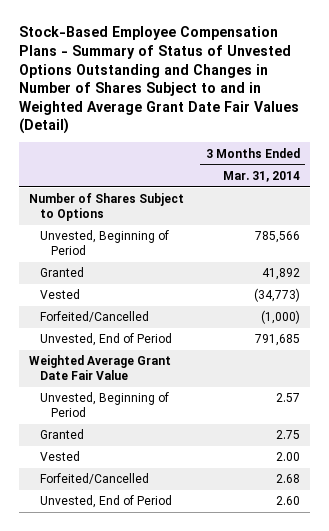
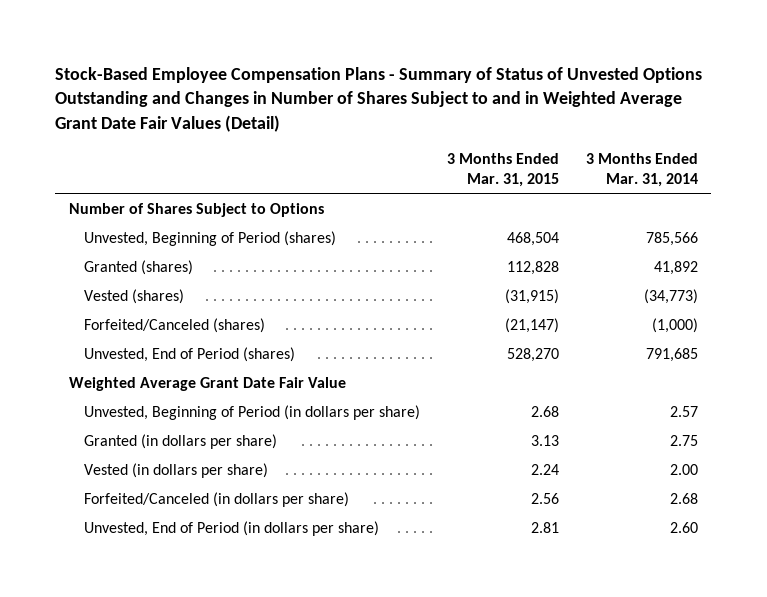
none -> [446,152,559,187] 3 Months Ended Mar. 31, 2015
[40,230,170,255] Unvested, Beginning of Period -> [83,230,336,246] Unvested, Beginning of Period (shares)
[40,267,85,278] Granted -> [83,259,193,275] Granted (shares)
[40,289,81,300] Vested -> [83,288,184,304] Vested (shares)
[40,311,150,323] Forfeited/Cancelled -> [83,317,265,333] Forfeited/Canceled (shares)
[40,333,173,347] Unvested, End of Period -> [83,346,295,362] Unvested, End of Period (shares)
[40,392,170,417] Unvested, Beginning of Period -> [83,404,420,420] Unvested, Beginning of Period (in dollars per share)
[40,429,85,440] Granted -> [83,433,277,449] Granted (in dollars per share)
[40,451,81,462] Vested -> [83,462,268,478] Vested (in dollars per share)
[40,473,150,485] Forfeited/Cancelled -> [83,491,349,507] Forfeited/Canceled (in dollars per share)
[40,495,173,509] Unvested, End of Period -> [83,520,379,536] Unvested, End of Period (in dollars per share)

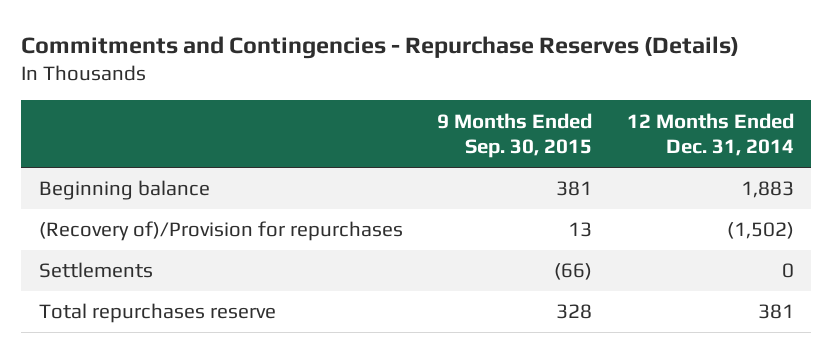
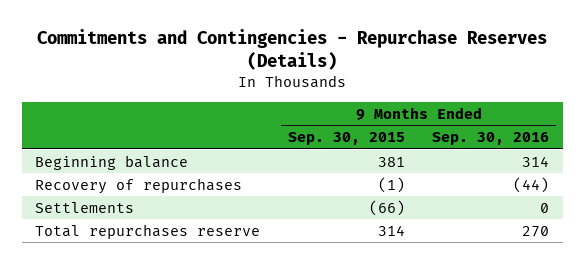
[626,112,794,157] 12 Months Ended Dec. 31, 2014 -> none
none -> [432,131,550,145] Sep. 30, 2016
[38,221,403,242] (Recovery of)/Provision for repurchases -> [35,177,243,194] Recovery of repurchases
[568,222,593,238] 13 -> [377,176,405,193] (1)
[556,304,593,320] 328 -> [377,224,405,236] 314

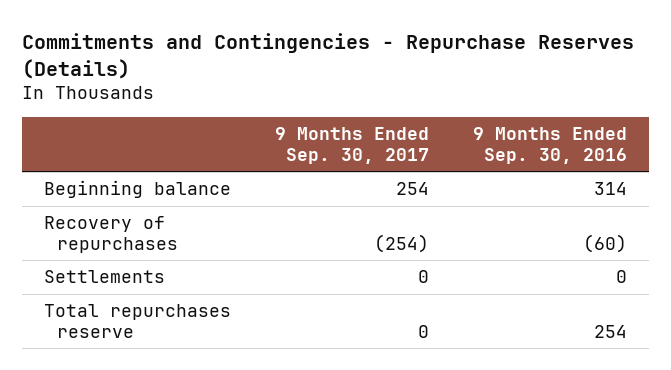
[287,131,405,145] Sep. 30, 2015 -> none
none -> [275,127,430,164] 9 Months Ended Sep. 30, 2017
[513,176,550,193] (44) -> [583,233,628,253] (60)
[522,225,550,237] 270 -> [594,324,628,338] 254

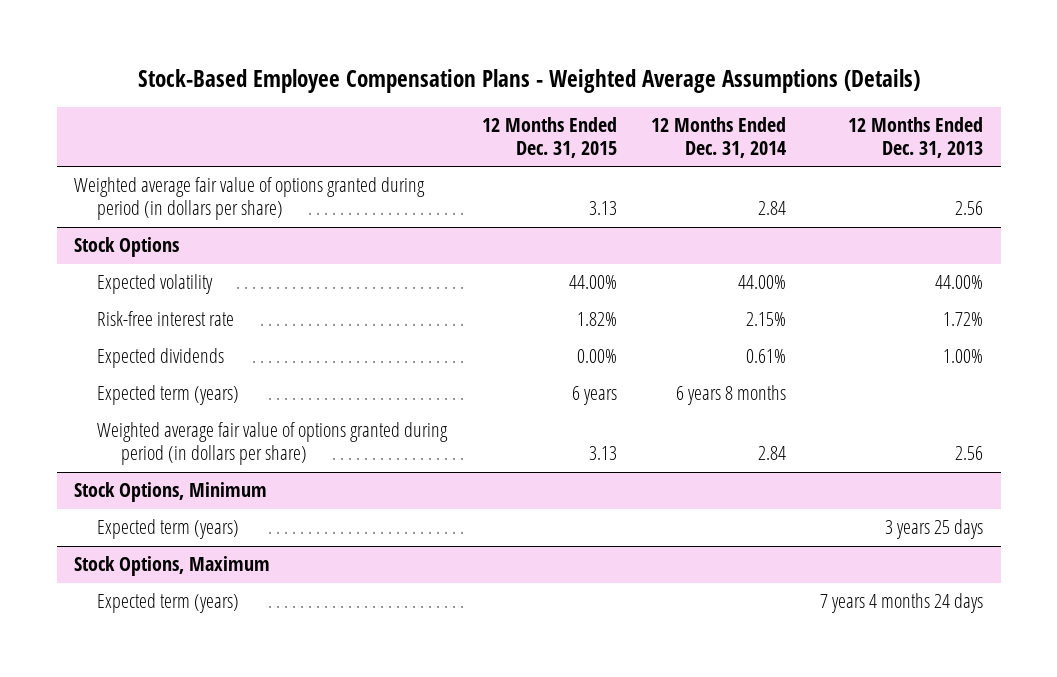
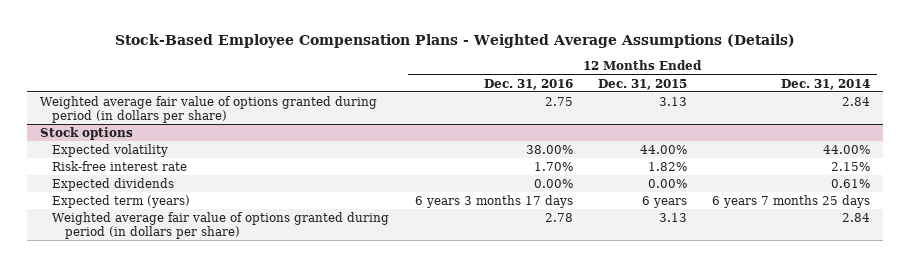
[848,117,984,158] 12 Months Ended Dec. 31, 2013 -> none
none -> [483,78,573,90] Dec. 31, 2016
[73,237,179,258] Stock Options -> [39,127,133,141] Stock options
[676,385,787,406] 6 years 8 months -> [712,195,871,209] 6 years 7 months 25 days
[73,482,267,503] Stock Options, Minimum -> none
[97,519,240,540] Expected term (years) -> none
[73,556,270,577] Stock Options, Maximum -> none
[97,593,240,614] Expected term (years) -> none

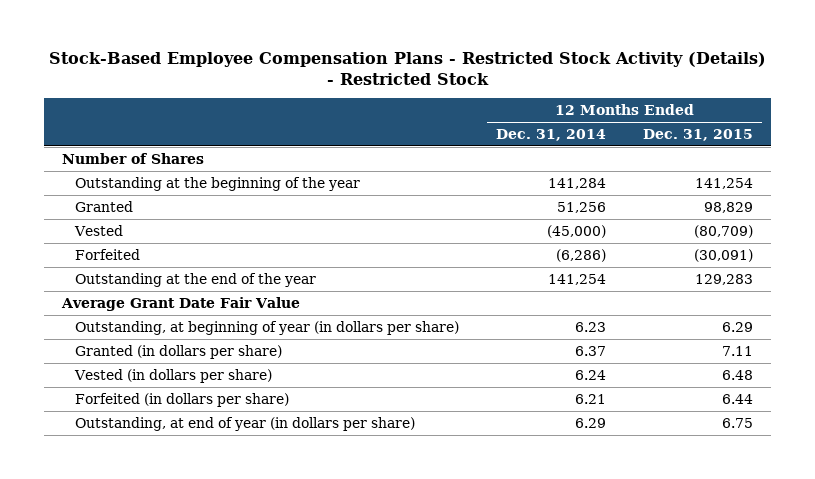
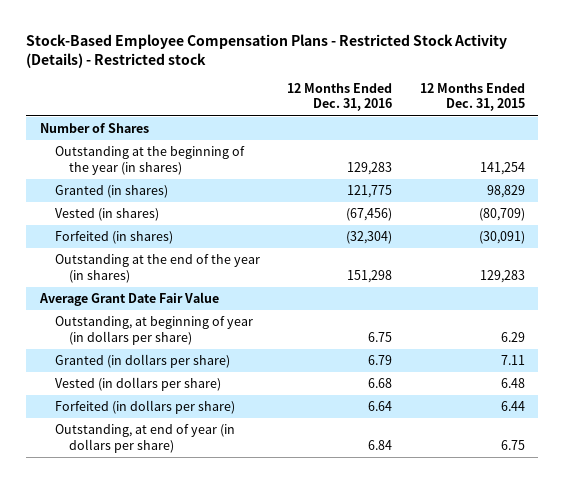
[48,52,766,86] Stock-Based Employee Compensation Plans - Restricted Stock Activity (Details) - Restricted Stock -> [26,33,508,68] Stock-Based Employee Compensation Plans - Restricted Stock Activity (Details) - Restricted stock
[496,128,607,141] Dec. 31, 2014 -> none
none -> [287,82,393,112] 12 Months Ended Dec. 31, 2016
[75,176,361,191] Outstanding at the beginning of the year -> [54,146,245,175] Outstanding at the beginning of the year (in shares)
[75,200,134,212] Granted -> [54,185,168,199] Granted (in shares)
[74,224,124,236] Vested -> [54,208,159,222] Vested (in shares)
[75,248,141,260] Forfeited -> [54,231,173,245] Forfeited (in shares)
[75,272,317,287] Outstanding at the end of the year -> [54,254,260,283] Outstanding at the end of the year (in shares)

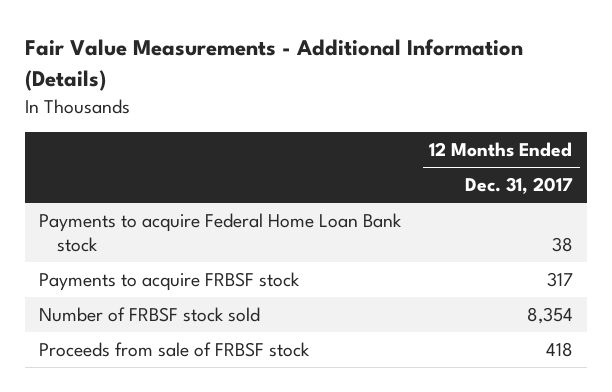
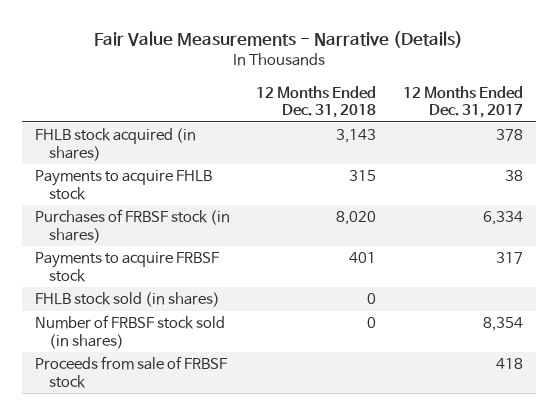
[24,39,523,92] Fair Value Measurements - Additional Information (Details) -> [93,31,463,49] Fair Value Measurements - Narrative (Details)
none -> [256,85,377,119] 12 Months Ended Dec. 31, 2018
none -> [35,128,197,161] FHLB stock acquired (in shares)
[39,212,403,252] Payments to acquire Federal Home Loan Bank stock -> [35,170,213,200] Payments to acquire FHLB stock
none -> [35,209,231,243] Purchases of FRBSF stock (in shares)
none -> [35,292,221,308] FHLB stock sold (in shares)
[39,306,261,322] Number of FRBSF stock sold -> [35,315,226,349] Number of FRBSF stock sold (in shares)

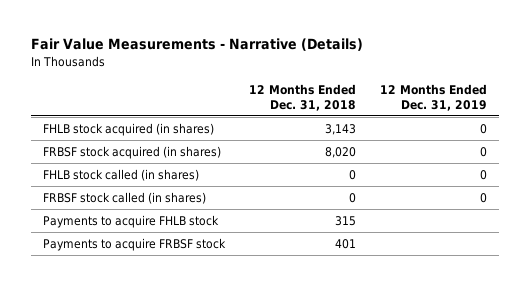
[402,85,523,119] 12 Months Ended Dec. 31, 2017 -> none
none -> [380,83,488,111] 12 Months Ended Dec. 31, 2019
none -> [42,146,221,160] FRBSF stock acquired (in shares)
none -> [42,169,199,182] FHLB stock called (in shares)
none -> [42,192,206,205] FRBSF stock called (in shares)
[35,209,231,243] Purchases of FRBSF stock (in shares) -> none
[35,292,221,308] FHLB stock sold (in shares) -> none
[35,315,226,349] Number of FRBSF stock sold (in shares) -> none
[35,356,228,388] Proceeds from sale of FRBSF stock -> none

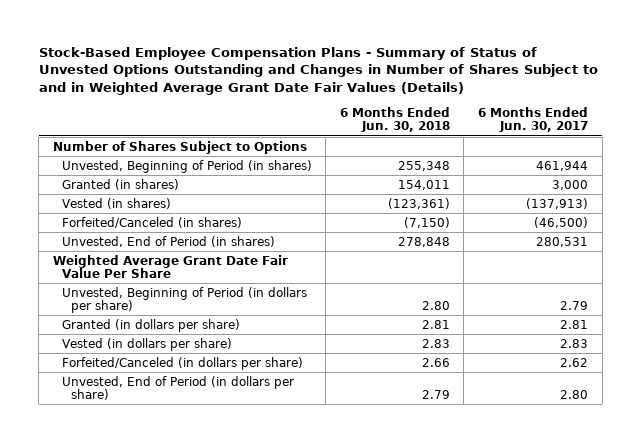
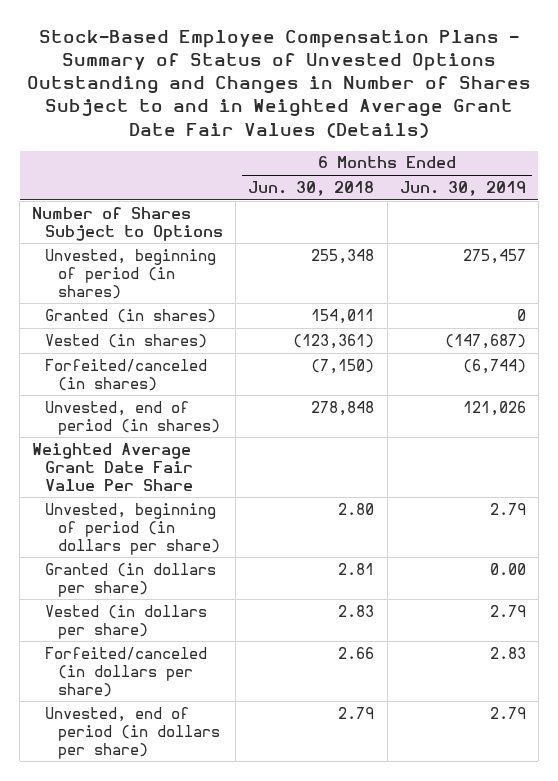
[478,107,589,133] 6 Months Ended Jun. 30, 2017 -> none
none -> [399,181,526,197] Jun. 30, 2019
[61,159,312,173] Unvested, Beginning of Period (in shares) -> [45,248,217,299] Unvested, beginning of period (in shares)
[61,216,242,228] Forfeited/Canceled (in shares) -> [45,358,208,391] Forfeited/canceled (in shares)
[61,235,275,247] Unvested, End of Period (in shares) -> [45,400,221,435] Unvested, end of period (in shares)
[61,286,307,313] Unvested, Beginning of Period (in dollars per share) -> [45,502,221,555] Unvested, beginning of period (in dollars per share)
[61,356,303,370] Forfeited/Canceled (in dollars per share) -> [45,646,208,697] Forfeited/canceled (in dollars per share)
[61,375,294,400] Unvested, End of Period (in dollars per share) -> [45,706,221,759] Unvested, end of period (in dollars per share)

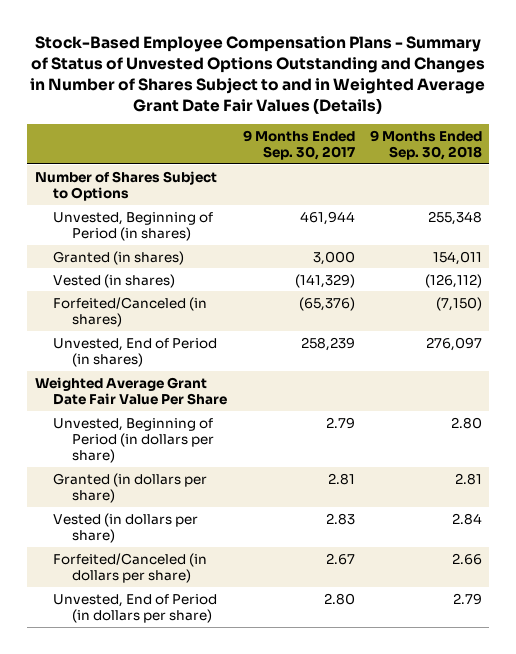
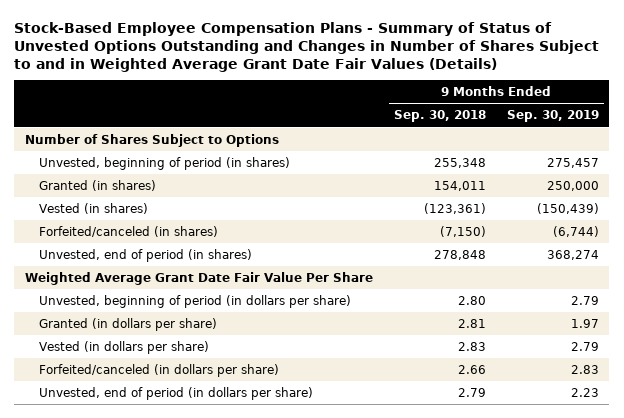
[242,129,355,160] 9 Months Ended Sep. 30, 2017 -> none
none -> [506,110,599,123] Sep. 30, 2019
[53,211,214,241] Unvested, Beginning of Period (in shares) -> [39,156,291,170] Unvested, beginning of period (in shares)
[424,273,482,288] (126,112) -> [423,202,486,214] (123,361)
[53,296,208,327] Forfeited/Canceled (in shares) -> [39,225,219,237] Forfeited/canceled (in shares)
[53,337,218,367] Unvested, End of Period (in shares) -> [39,248,253,262] Unvested, end of period (in shares)
[425,336,482,351] 276,097 -> [433,249,486,260] 278,848
[53,417,215,463] Unvested, Beginning of Period (in dollars per share) -> [39,294,352,308] Unvested, beginning of period (in dollars per share)
[451,512,482,525] 2.84 -> [457,341,486,351] 2.83
[53,552,208,583] Forfeited/Canceled (in dollars per share) -> [39,363,280,377] Forfeited/canceled (in dollars per share)
[53,593,218,623] Unvested, End of Period (in dollars per share) -> [39,386,314,400] Unvested, end of period (in dollars per share)

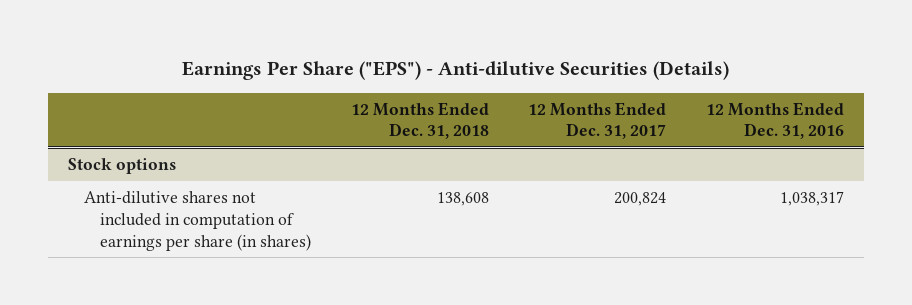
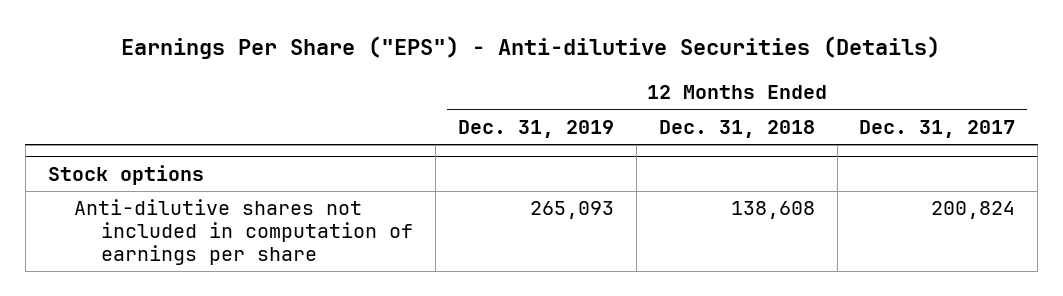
[706,101,845,140] 12 Months Ended Dec. 31, 2016 -> none
none -> [458,119,615,138] Dec. 31, 2019
[83,190,311,251] Anti-dilutive shares not included in computation of earnings per share (in shares) -> [74,199,414,265] Anti-dilutive shares not included in computation of earnings per share

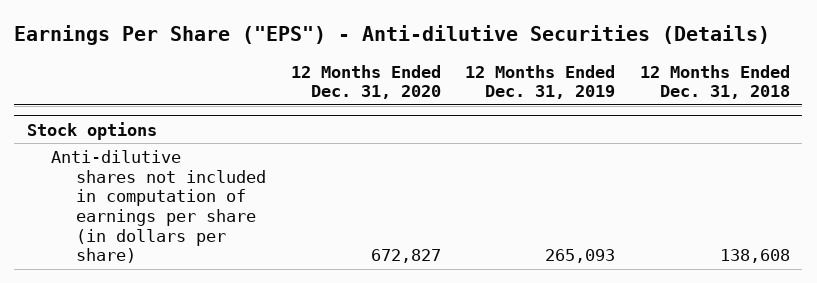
[859,119,1016,138] Dec. 31, 2017 -> none
none -> [290,64,441,100] 12 Months Ended Dec. 31, 2020
[74,199,414,265] Anti-dilutive shares not included in computation of earnings per share -> [51,149,267,264] Anti-dilutive shares not included in computation of earnings per share (in dollars per share)

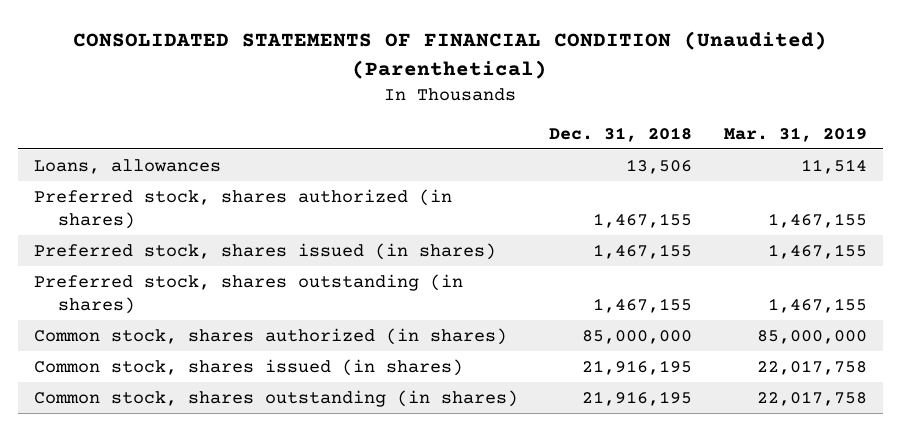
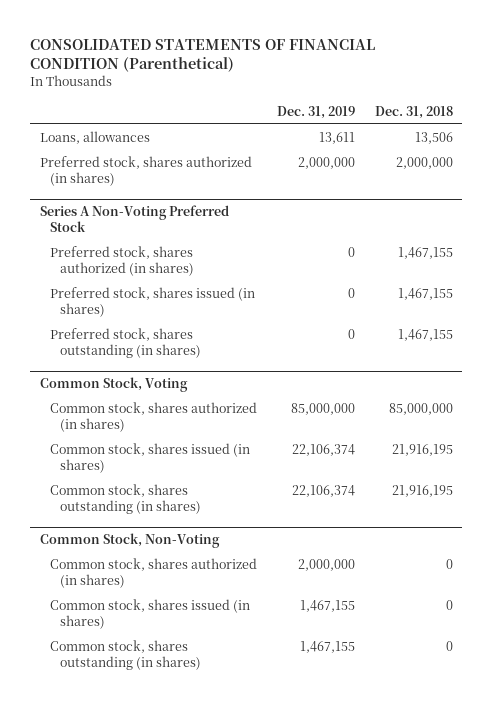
[73,31,828,79] CONSOLIDATED STATEMENTS OF FINANCIAL CONDITION (Unaudited) (Parenthetical) -> [30,38,376,73] CONSOLIDATED STATEMENTS OF FINANCIAL CONDITION (Parenthetical)
[723,126,867,142] Mar. 31, 2019 -> none
none -> [276,105,355,119] Dec. 31, 2019
none -> [39,155,252,187] Preferred stock, shares authorized (in shares)
none -> [39,205,229,233] Series A Non-Voting Preferred Stock
none -> [39,377,188,393] Common Stock, Voting
none -> [39,533,220,549] Common Stock, Non-Voting
none -> [49,557,257,589] Common stock, shares authorized (in shares)
none -> [49,598,250,630] Common stock, shares issued (in shares)
none -> [49,639,201,671] Common stock, shares outstanding (in shares)

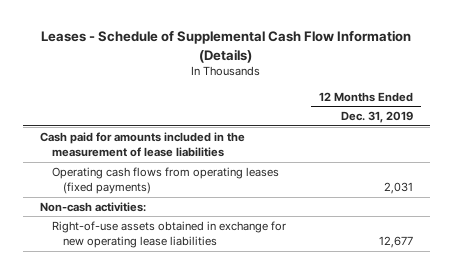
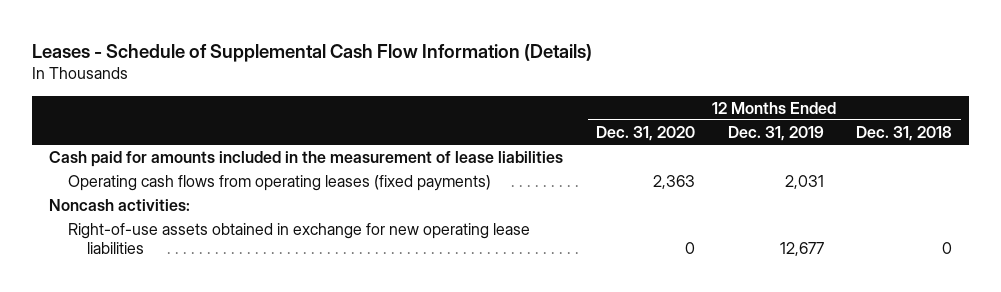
none -> [595,126,695,142] Dec. 31, 2020
none -> [856,126,953,142] Dec. 31, 2018
[39,201,146,212] Non-cash activities: -> [48,199,190,212] Noncash activities:

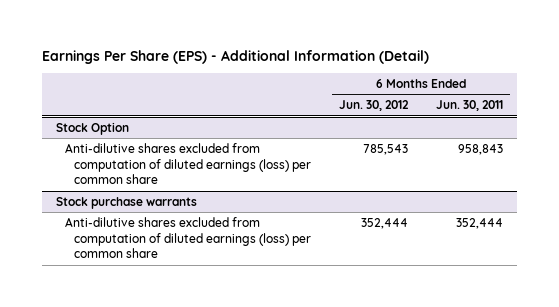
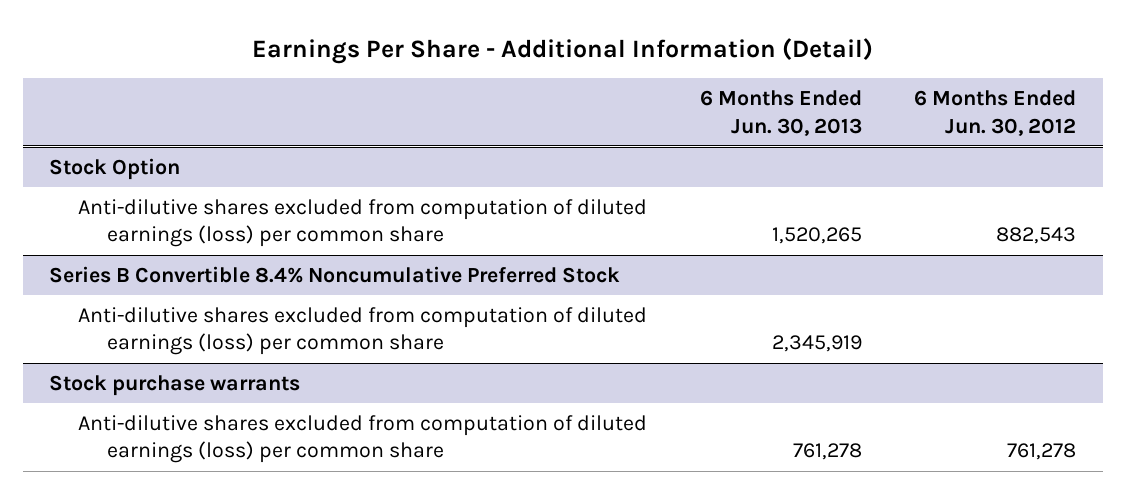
[42,49,430,64] Earnings Per Share (EPS) - Additional Information (Detail) -> [251,37,873,64] Earnings Per Share - Additional Information (Detail)
[436,100,504,112] Jun. 30, 2011 -> none
none -> [699,90,862,136] 6 Months Ended Jun. 30, 2013
[363,143,409,155] 785,543 -> [996,227,1077,245] 882,543
none -> [49,265,621,283] Series B Convertible 8.4% Noncumulative Preferred Stock
none -> [78,306,648,356] Anti-dilutive shares excluded from computation of diluted earnings (loss) per common share
[361,217,409,229] 352,444 -> [1007,443,1077,461] 761,278

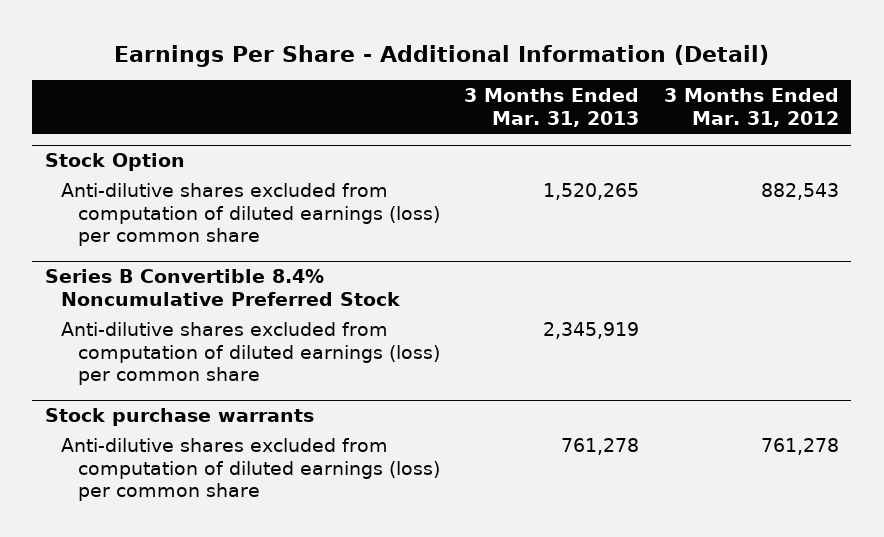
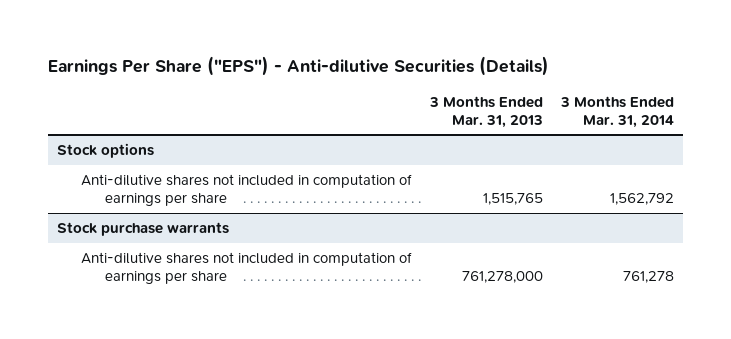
[113,44,769,67] Earnings Per Share - Additional Information (Detail) -> [48,55,550,76] Earnings Per Share ("EPS") - Anti-dilutive Securities (Details)
[663,88,839,127] 3 Months Ended Mar. 31, 2012 -> none
none -> [559,95,674,128] 3 Months Ended Mar. 31, 2014
[44,269,401,306] Series B Convertible 8.4% Noncumulative Preferred Stock -> none
[61,321,440,386] Anti-dilutive shares excluded from computation of diluted earnings (loss) per common share -> none
[44,153,185,172] Stock Option -> [57,142,155,158] Stock options
[61,182,440,247] Anti-dilutive shares excluded from computation of diluted earnings (loss) per common share -> [81,173,413,207] Anti-dilutive shares not included in computation of earnings per share
[543,182,640,200] 1,520,265 -> [483,193,544,206] 1,515,765
[61,437,440,502] Anti-dilutive shares excluded from computation of diluted earnings (loss) per common share -> [81,251,413,285] Anti-dilutive shares not included in computation of earnings per share
[561,437,640,455] 761,278 -> [462,271,544,284] 761,278,000

